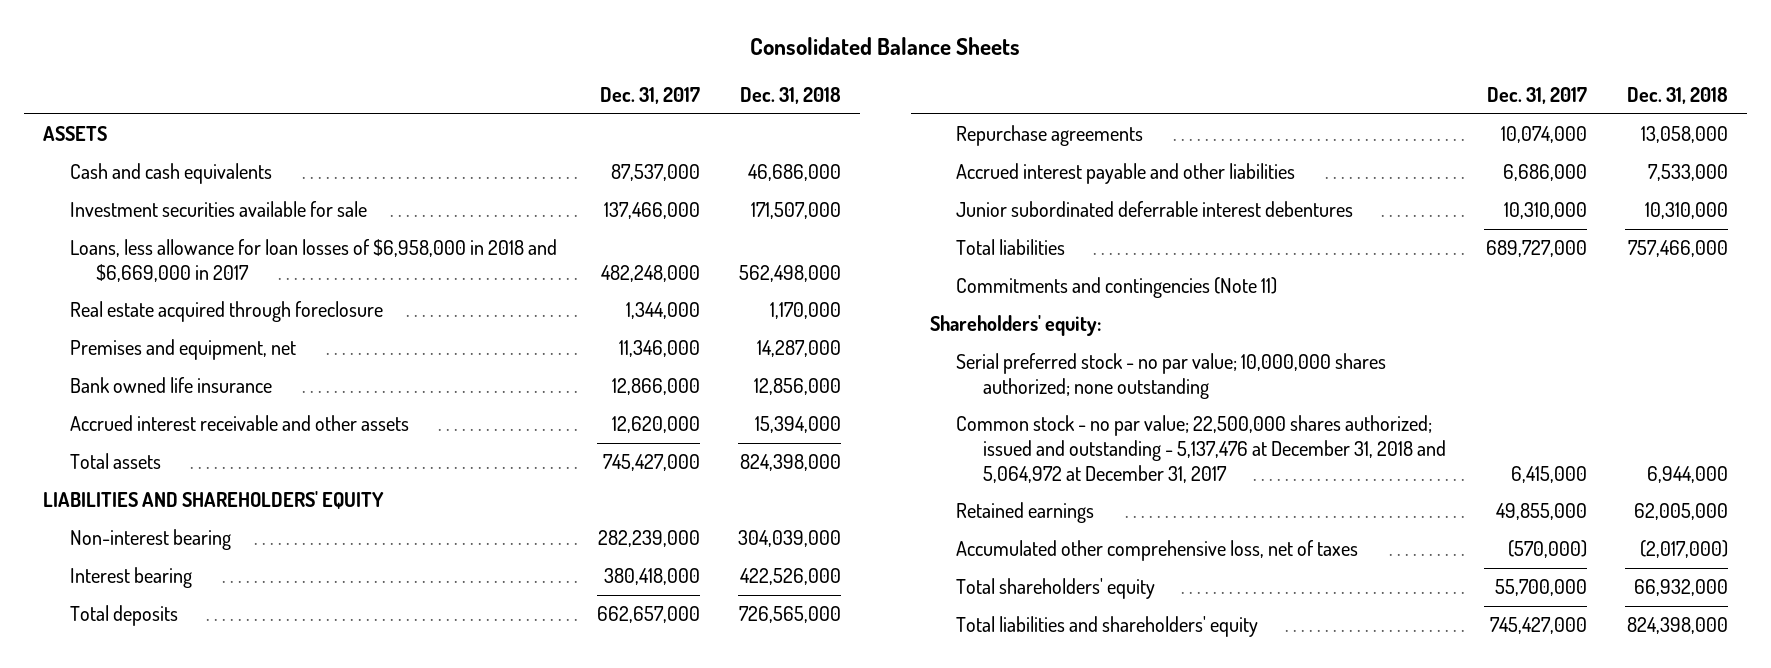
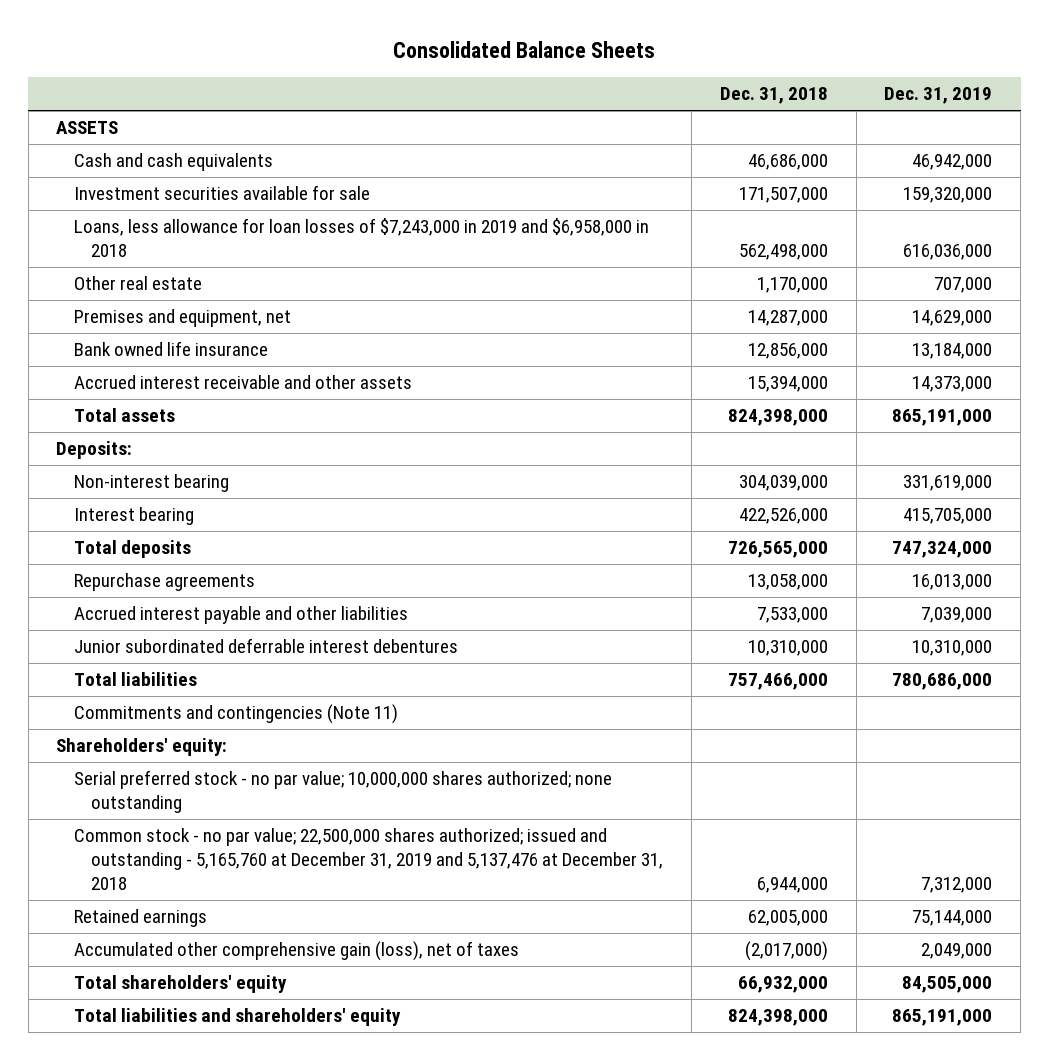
[600,87,701,105] Dec. 31, 2017 -> none
none -> [884,87,993,105] Dec. 31, 2019
[69,239,557,282] Loans, less allowance for loan losses of $6,958,000 in 2018 and $6,669,000 in 2017 -> [73,218,649,258] Loans, less allowance for loan losses of $7,243,000 in 2019 and $6,958,000 in 2018
[69,301,383,323] Real estate acquired through foreclosure -> [73,276,202,291] Other real estate
[43,491,385,510] LIABILITIES AND SHAREHOLDERS' EQUITY -> none
none -> [56,441,133,460] Deposits:
[956,415,1446,483] Common stock - no par value; 22,500,000 shares authorized; issued and outstanding - 5,137,476 at December 31, 2018 and 5,064,972 at December 31, 2017 -> [73,828,664,891] Common stock - no par value; 22,500,000 shares authorized; issued and outstanding - 5,165,760 at December 31, 2019 and 5,137,476 at December 31, 2018
[956,540,1359,562] Accumulated other comprehensive loss, net of taxes -> [73,941,519,962] Accumulated other comprehensive gain (loss), net of taxes

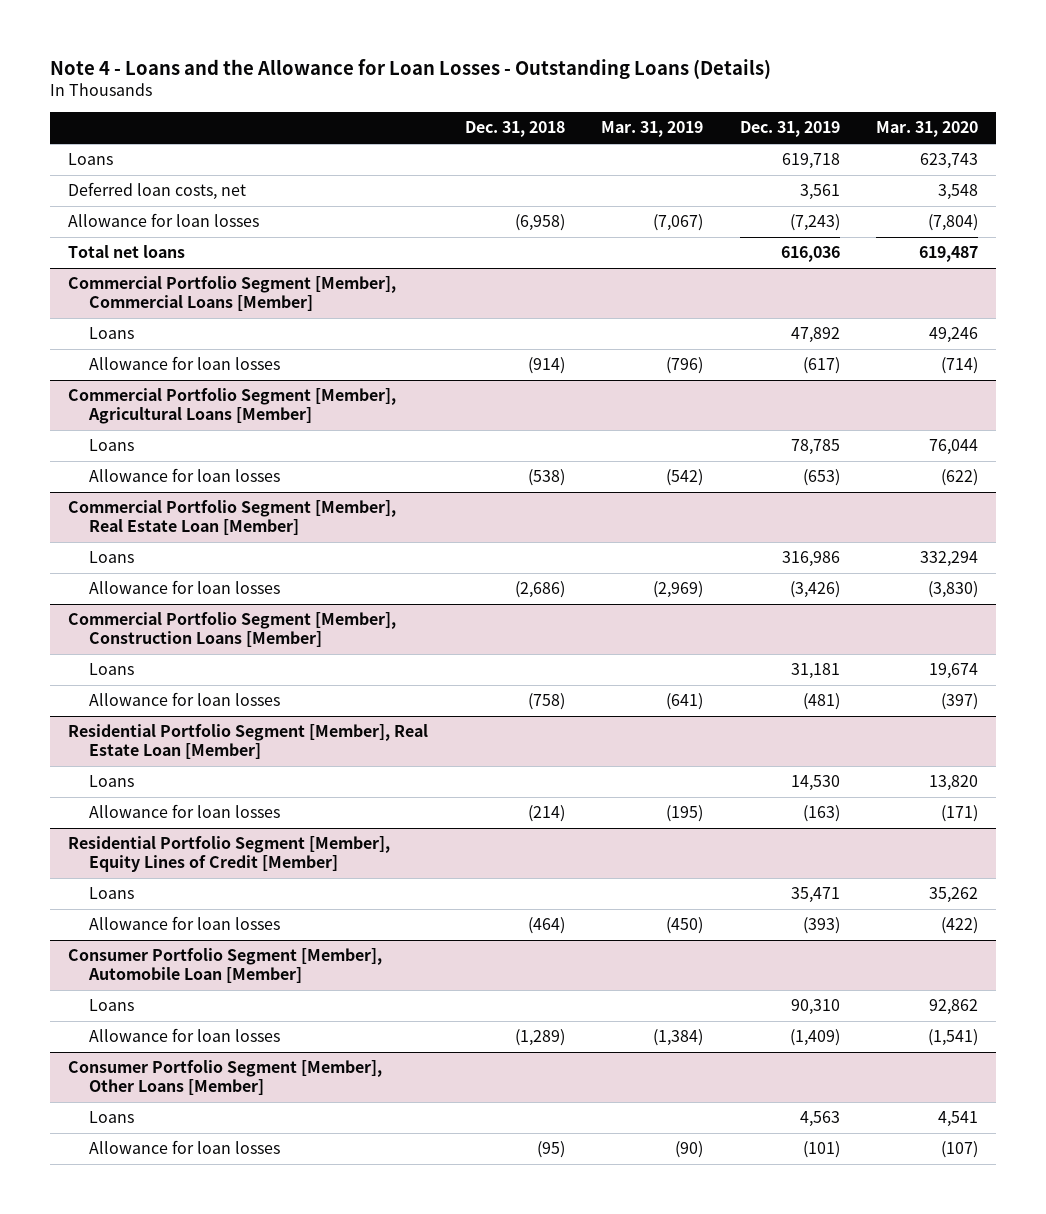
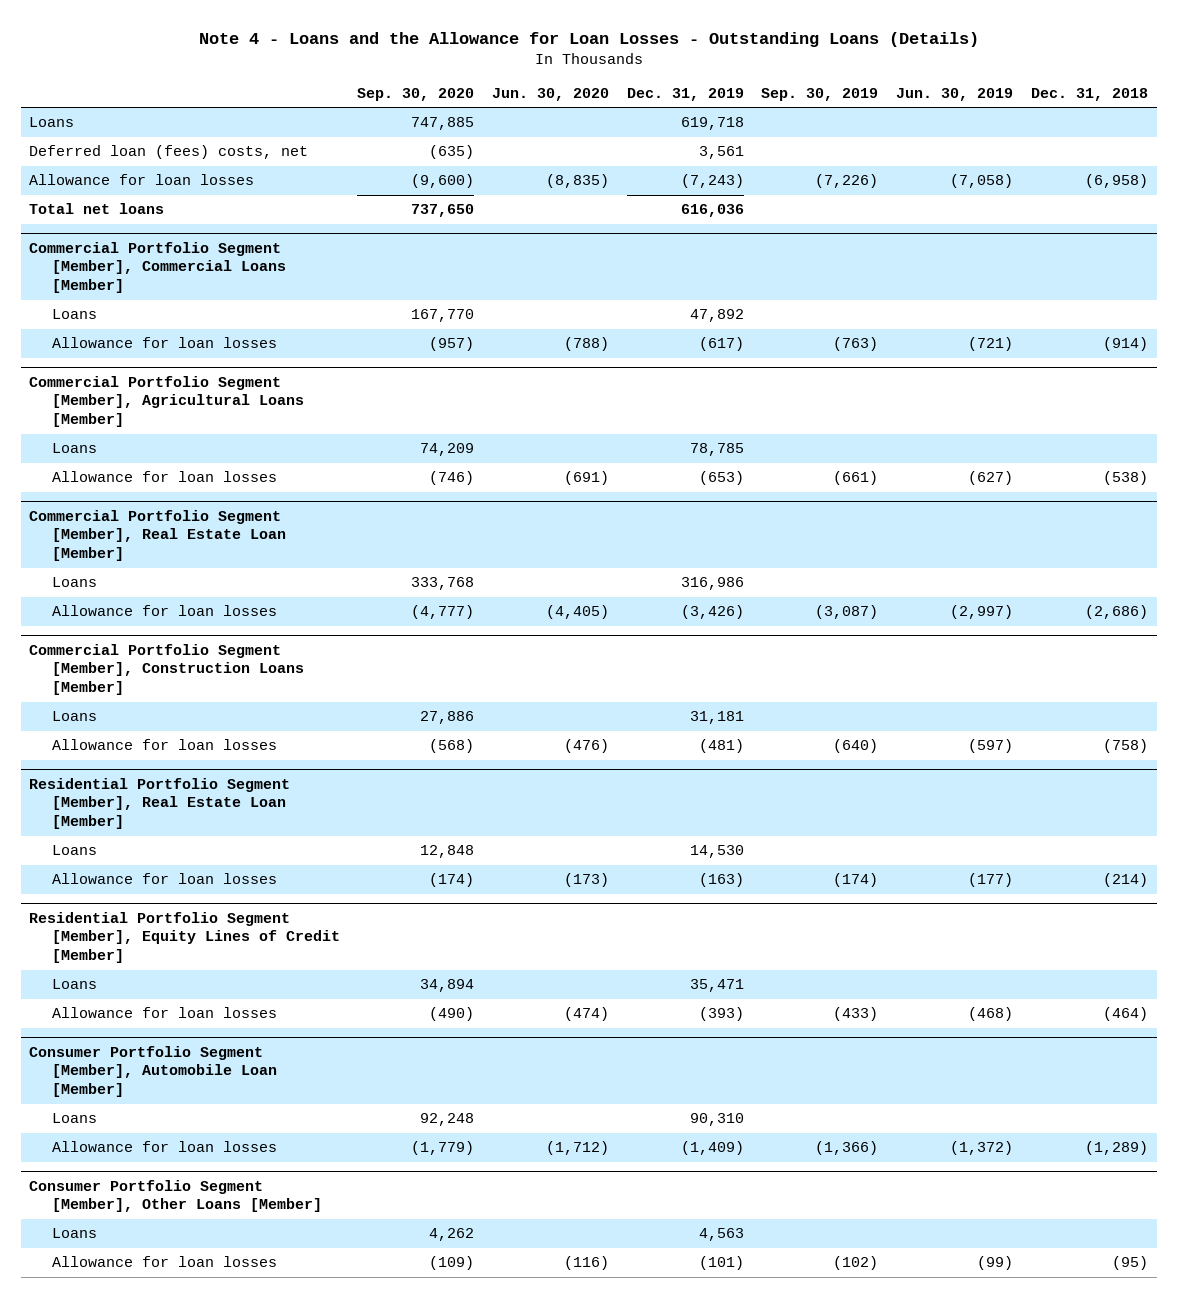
[601,121,704,138] Mar. 31, 2019 -> none
[876,121,979,138] Mar. 31, 2020 -> none
none -> [357,87,475,101] Sep. 30, 2020
none -> [492,87,610,101] Jun. 30, 2020
none -> [761,87,879,101] Sep. 30, 2019
none -> [896,87,1014,101] Jun. 30, 2019
[68,182,247,201] Deferred loan costs, net -> [29,145,309,160] Deferred loan (fees) costs, net

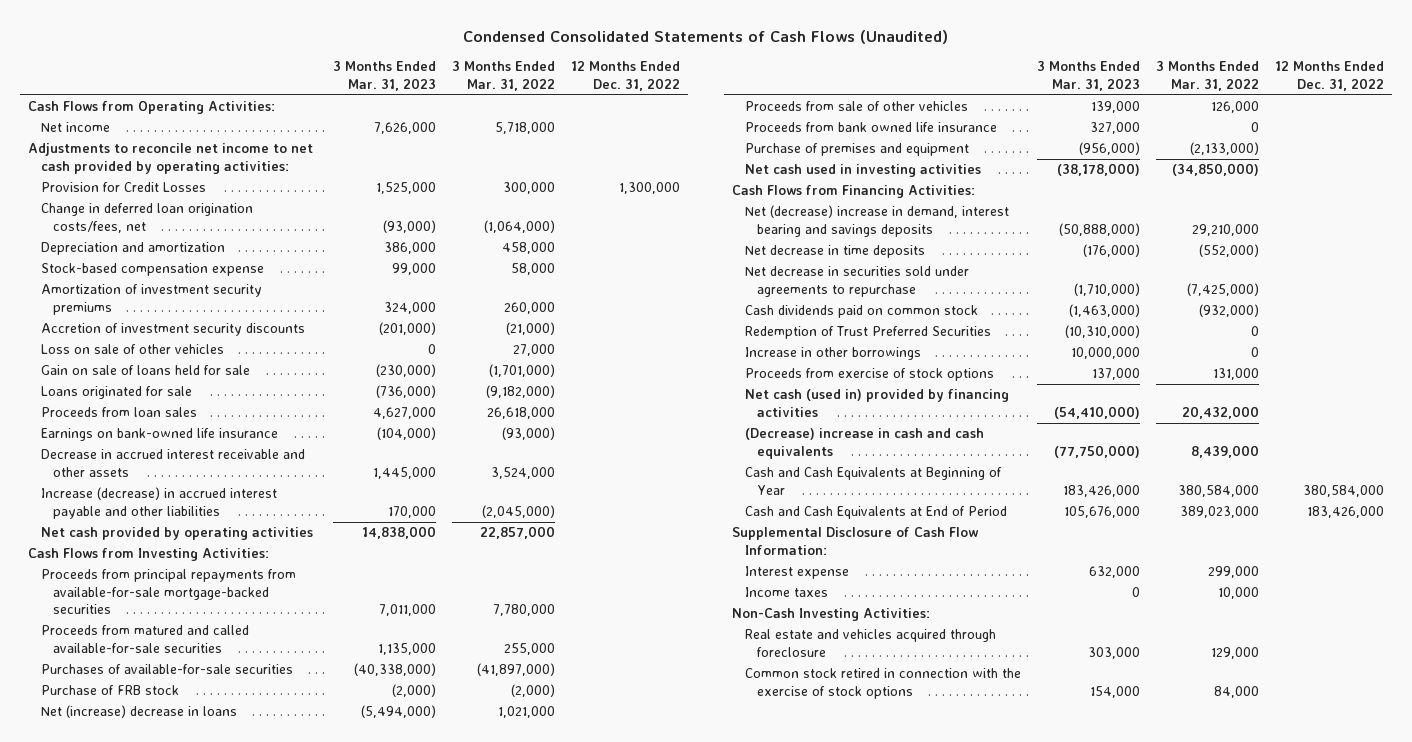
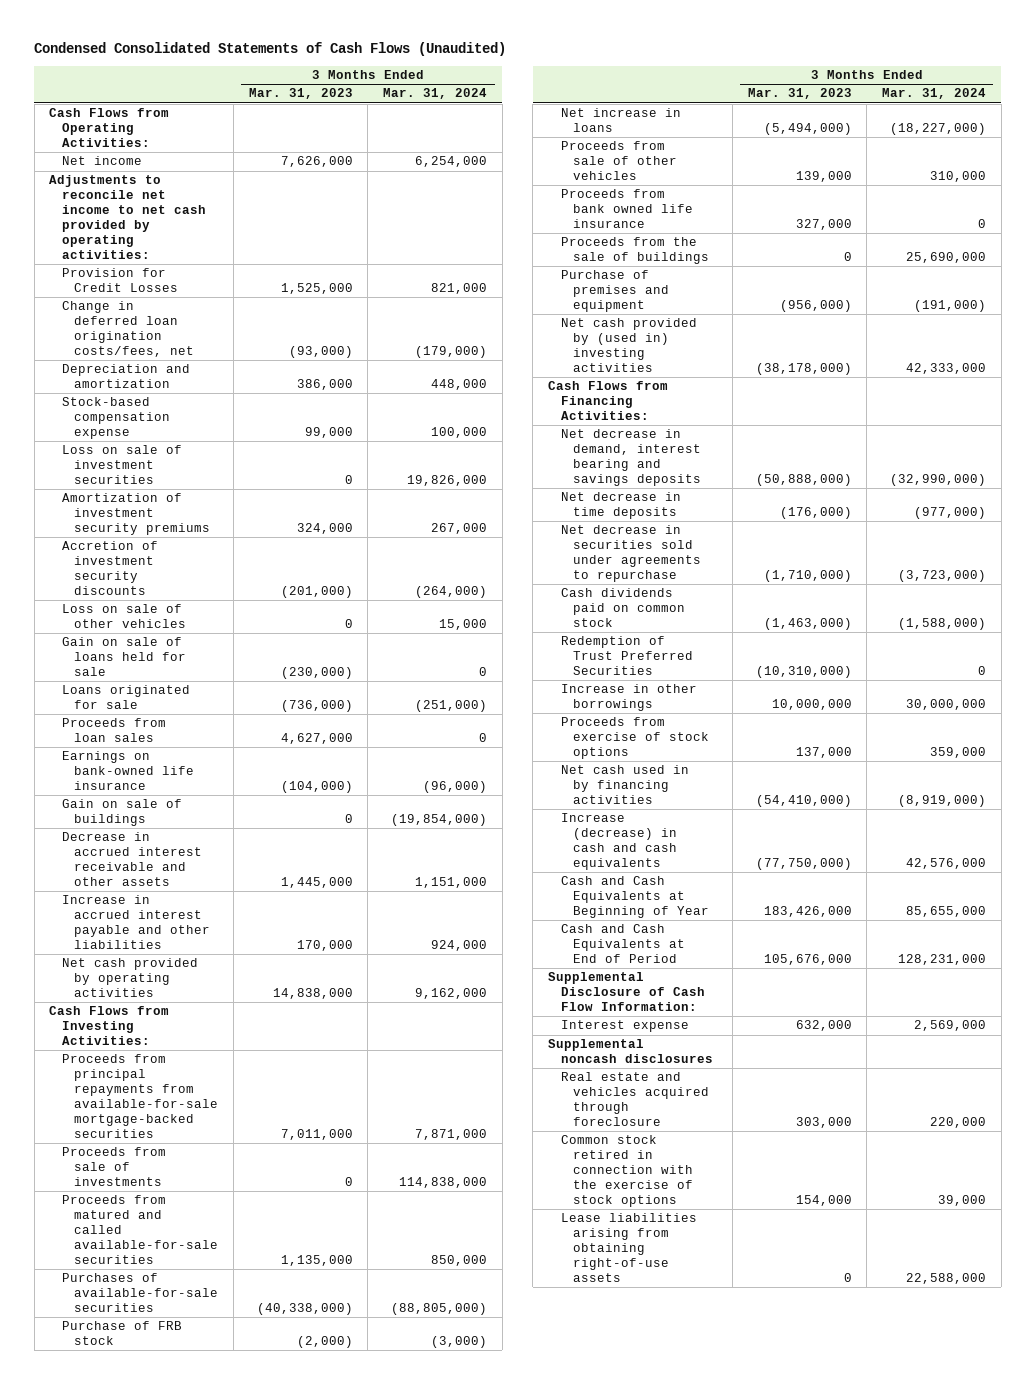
[451,61,555,91] 3 Months Ended Mar. 31, 2022 -> none
[571,61,681,91] 12 Months Ended Dec. 31, 2022 -> none
none -> [383,88,488,100] Mar. 31, 2024
none -> [61,445,182,485] Loss on sale of investment securities
none -> [61,799,182,827] Gain on sale of buildings
[40,487,277,519] Increase (decrease) in accrued interest payable and other liabilities -> [61,895,211,950] Increase in accrued interest payable and other liabilities
none -> [61,1147,166,1187] Proceeds from sale of investments
[40,705,237,719] Net (increase) decrease in loans -> [560,108,681,133] Net increase in loans
none -> [560,237,710,265] Proceeds from the sale of buildings
[744,164,981,178] Net cash used in investing activities -> [560,318,697,373] Net cash provided by (used in) investing activities
[744,205,1009,237] Net (decrease) increase in demand, interest bearing and savings deposits -> [560,429,702,487] Net decrease in demand, interest bearing and savings deposits
[744,389,1009,417] Net cash (used in) provided by financing activities -> [560,765,689,805] Net cash used in by financing activities
[744,428,984,459] (Decrease) increase in cash and cash equivalents -> [560,813,678,871] Increase (decrease) in cash and cash equivalents
[744,587,828,598] Income taxes -> none
[731,608,930,622] Non-Cash Investing Activities: -> [548,1039,713,1064] Supplemental noncash disclosures
none -> [560,1213,697,1283] Lease liabilities arising from obtaining right-of-use assets

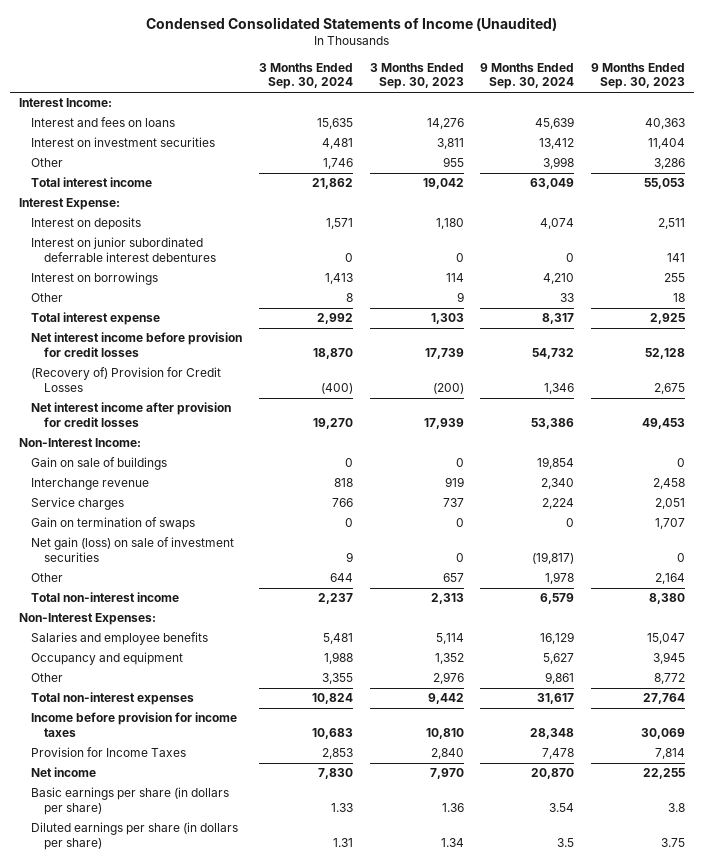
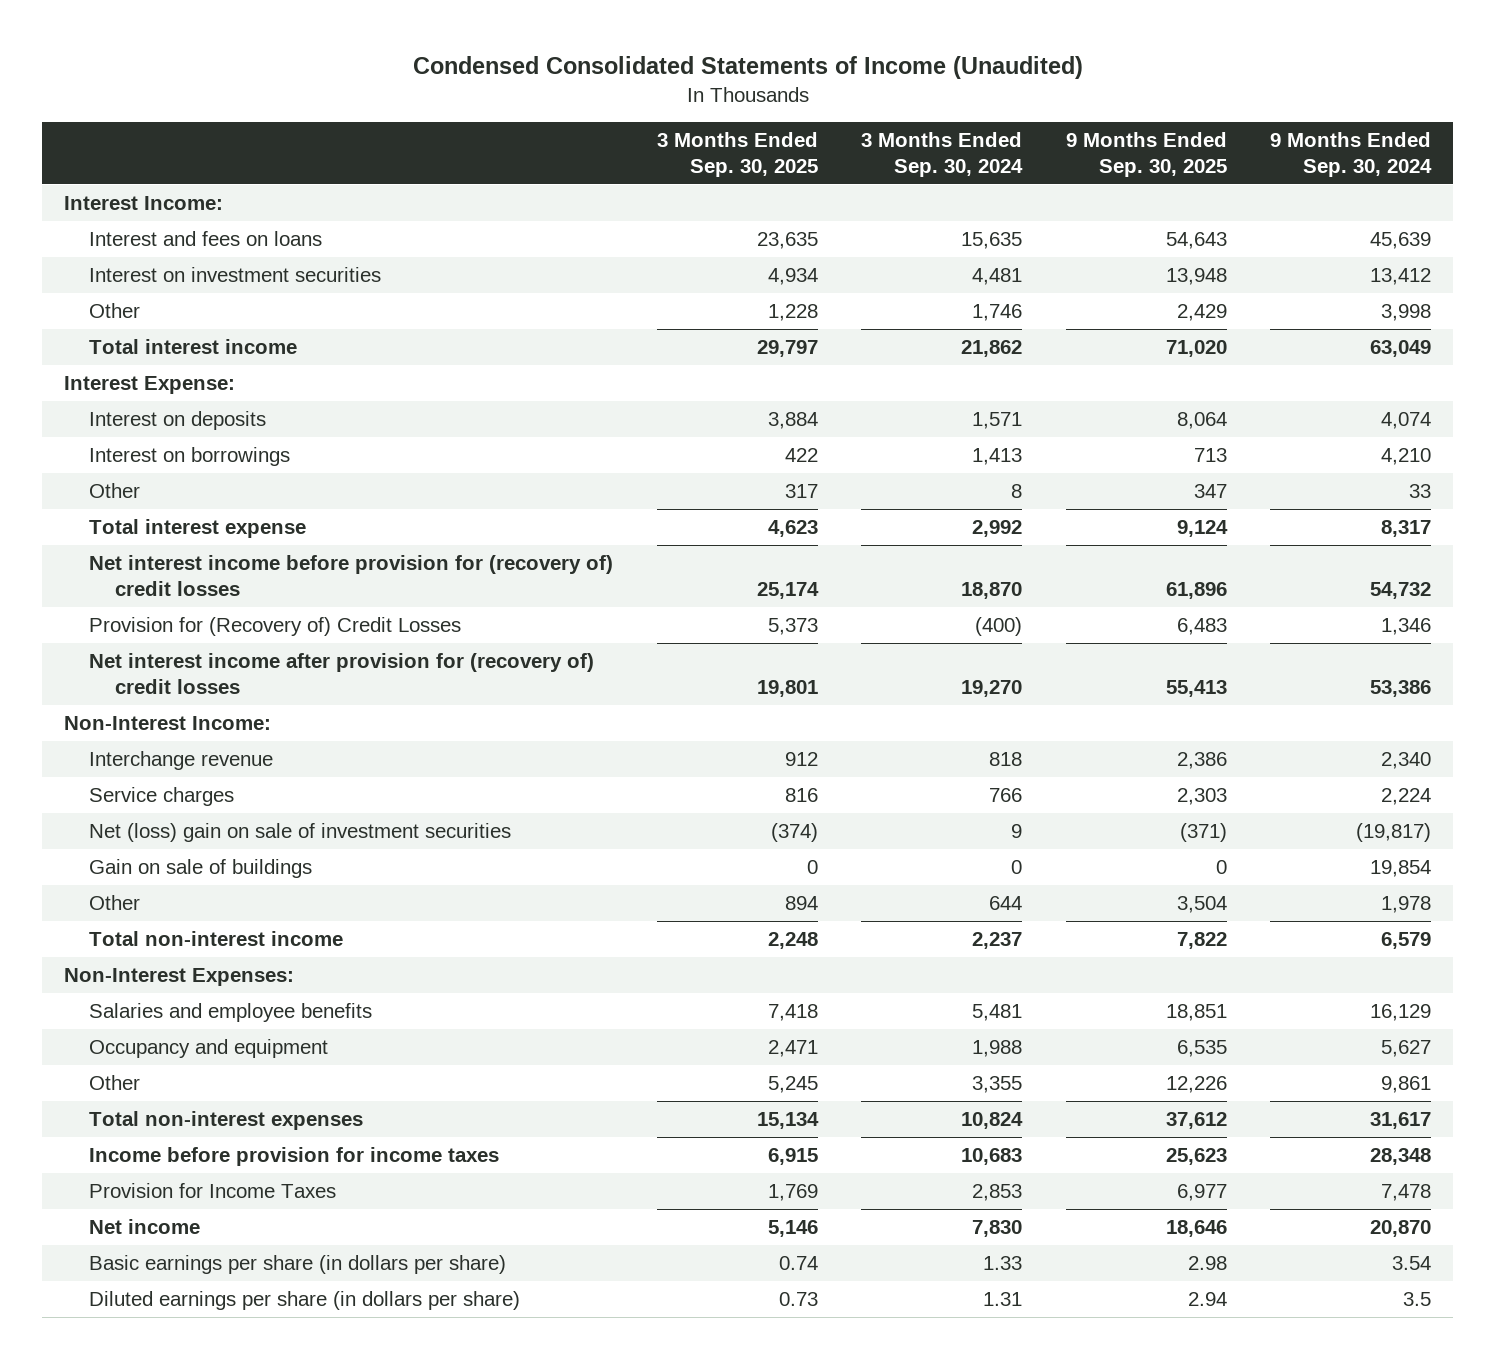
[369,62,464,90] 3 Months Ended Sep. 30, 2023 -> none
[591,62,686,90] 9 Months Ended Sep. 30, 2023 -> none
none -> [656,131,818,177] 3 Months Ended Sep. 30, 2025
none -> [1065,131,1227,177] 9 Months Ended Sep. 30, 2025
[31,237,216,263] Interest on junior subordinated deferrable interest debentures -> none
[31,332,243,358] Net interest income before provision for credit losses -> [89,554,614,596] Net interest income before provision for (recovery of) credit losses
[31,367,222,393] (Recovery of) Provision for Credit Losses -> [89,616,462,636] Provision for (Recovery of) Credit Losses
[31,402,232,428] Net interest income after provision for credit losses -> [89,652,595,694] Net interest income after provision for (recovery of) credit losses
[31,517,196,531] Gain on termination of swaps -> none
[31,537,235,563] Net gain (loss) on sale of investment securities -> [89,822,512,842] Net (loss) gain on sale of investment securities
[31,457,168,471] Gain on sale of buildings -> [89,858,313,878] Gain on sale of buildings

